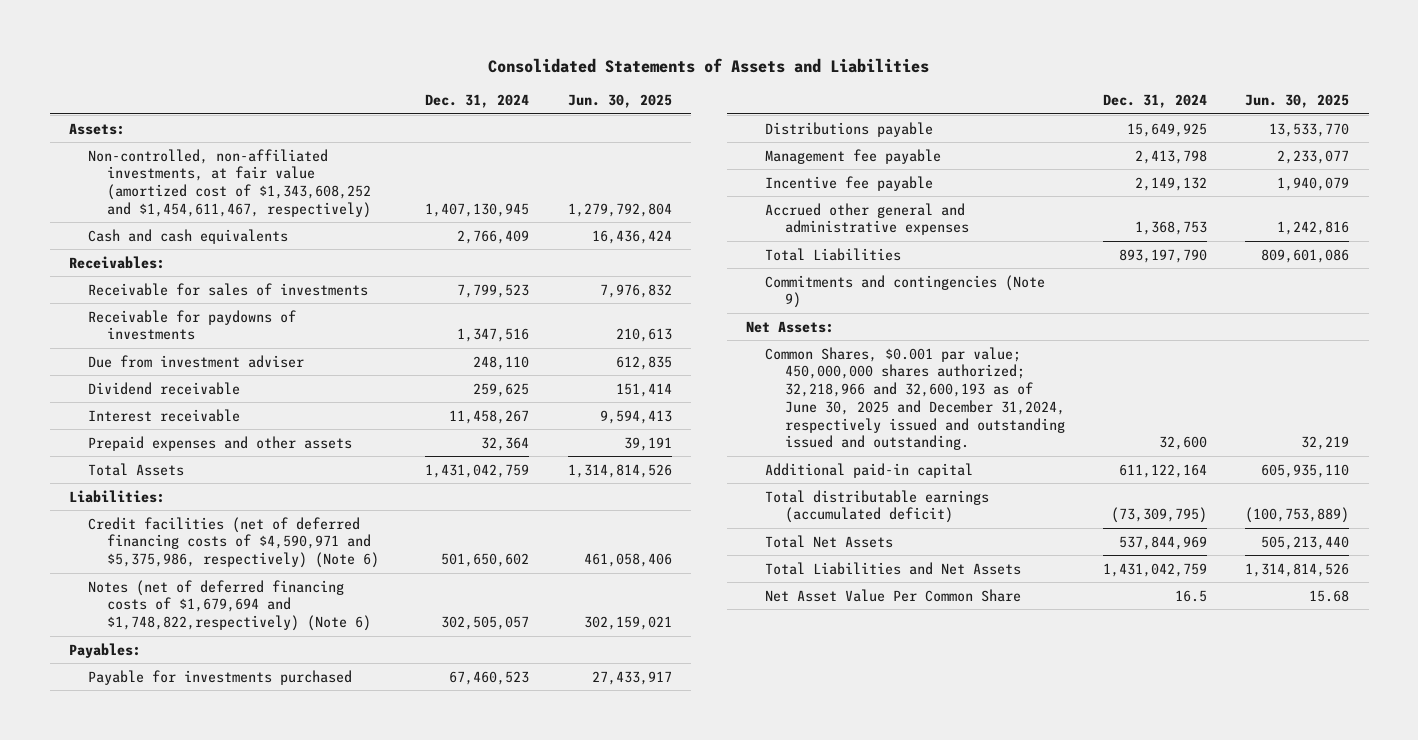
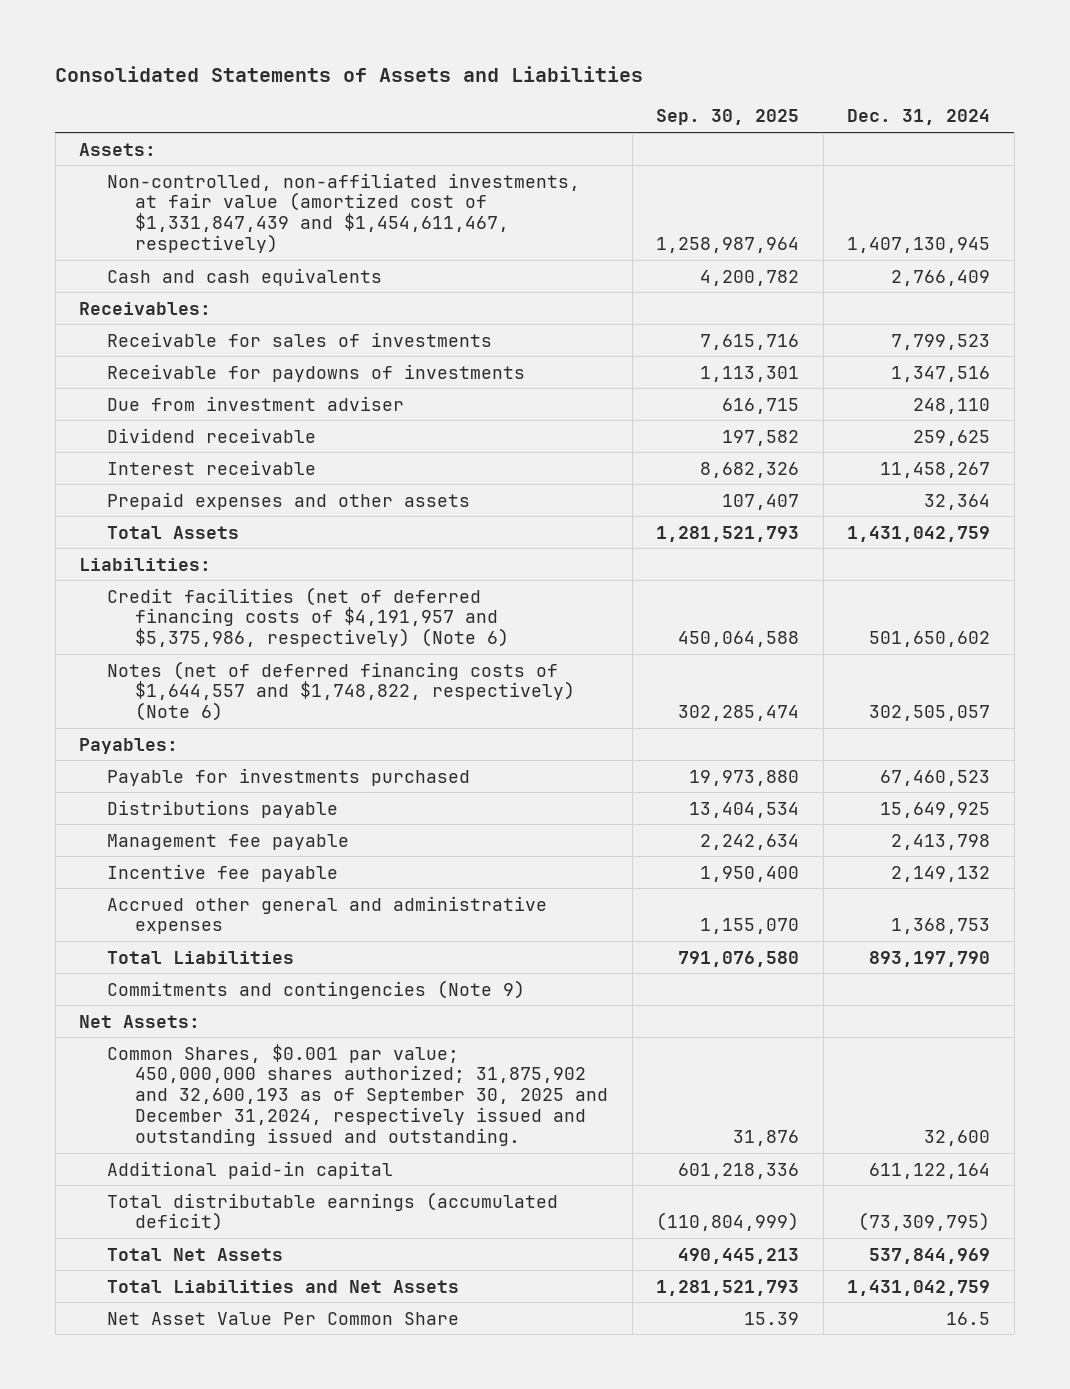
[567,94,672,109] Jun. 30, 2025 -> none
none -> [656,109,800,126] Sep. 30, 2025
[87,148,372,218] Non-controlled, non-affiliated investments, at fair value (amortized cost of $1,343,608,252 and $1,454,611,467, respectively) -> [107,172,581,254] Non-controlled, non-affiliated investments, at fair value (amortized cost of $1,331,847,439 and $1,454,611,467, respectively)
[87,516,380,569] Credit facilities (net of deferred financing costs of $4,590,971 and $5,375,986, respectively) (Note 6) -> [107,586,509,648] Credit facilities (net of deferred financing costs of $4,191,957 and $5,375,986, respectively) (Note 6)
[87,579,372,632] Notes (net of deferred financing costs of $1,679,694 and $1,748,822,respectively) (Note 6) -> [107,660,575,722] Notes (net of deferred financing costs of $1,644,557 and $1,748,822, respectively) (Note 6)
[765,346,1065,451] Common Shares, $0.001 par value; 450,000,000 shares authorized; 32,218,966 and 32,600,193 as of June 30, 2025 and December 31,2024, respectively issued and outstanding issued and outstanding. -> [107,1043,608,1147] Common Shares, $0.001 par value; 450,000,000 shares authorized; 31,875,902 and 32,600,193 as of September 30, 2025 and December 31,2024, respectively issued and outstanding issued and outstanding.

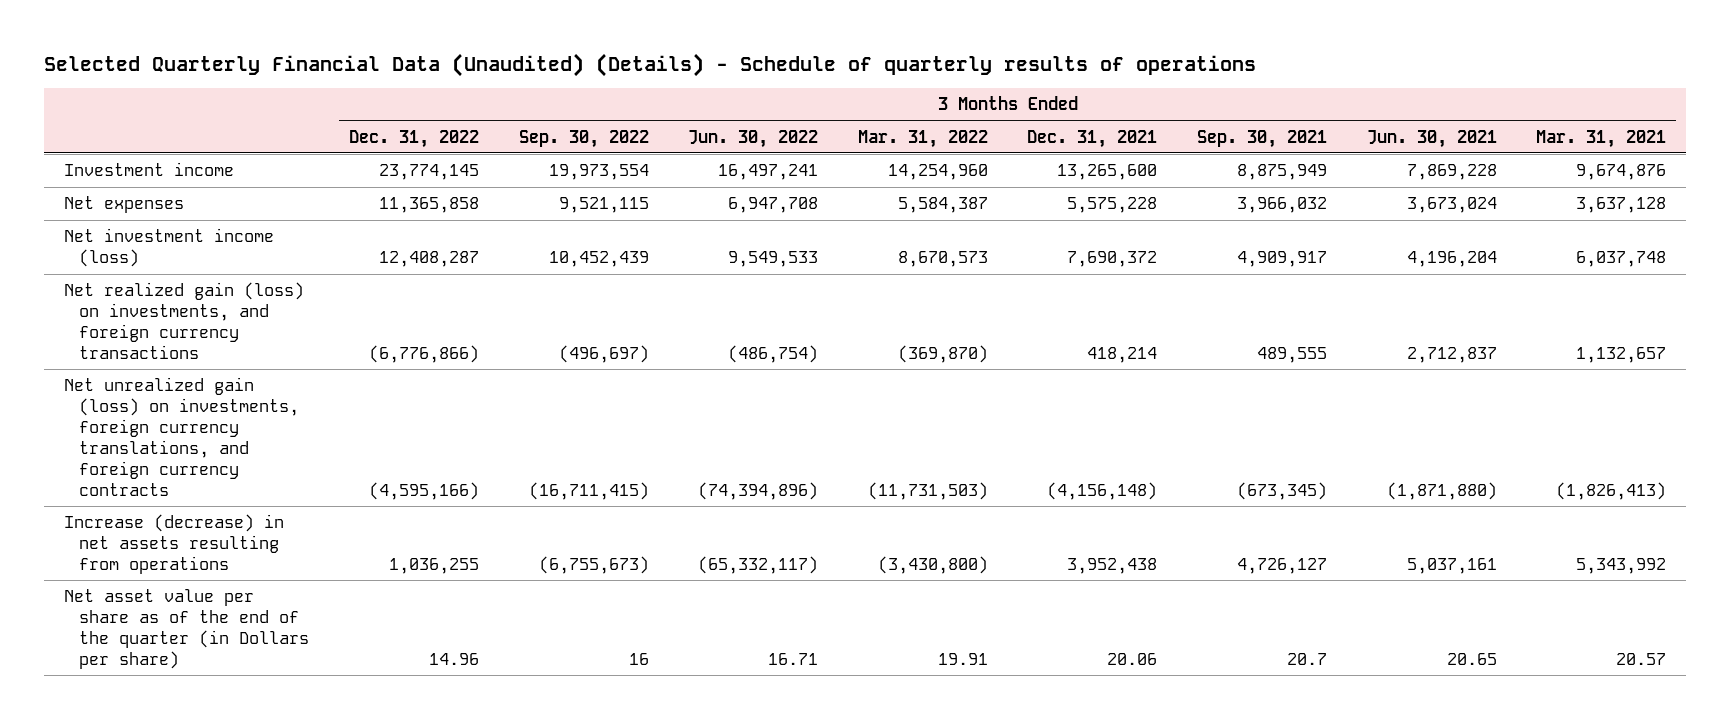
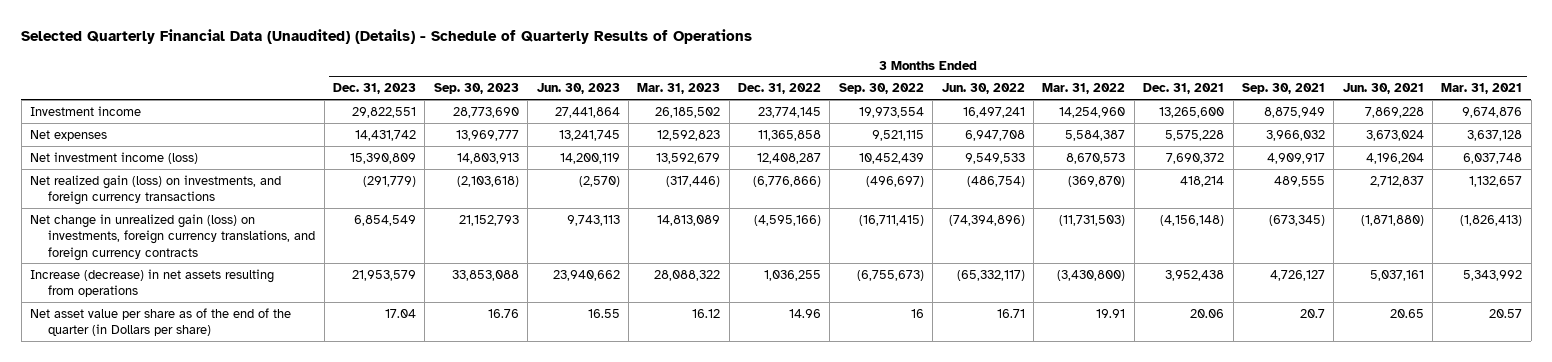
[43,52,1256,77] Selected Quarterly Financial Data (Unaudited) (Details) - Schedule of quarterly results of operations -> [21,29,753,45] Selected Quarterly Financial Data (Unaudited) (Details) - Schedule of Quarterly Results of Operations
none -> [333,83,417,95] Dec. 31, 2023
none -> [433,83,519,95] Sep. 30, 2023
none -> [536,83,620,95] Jun. 30, 2023
none -> [637,83,721,95] Mar. 31, 2023
[63,377,300,497] Net unrealized gain (loss) on investments, foreign currency translations, and foreign currency contracts -> [29,213,316,261] Net change in unrealized gain (loss) on investments, foreign currency translations, and foreign currency contracts

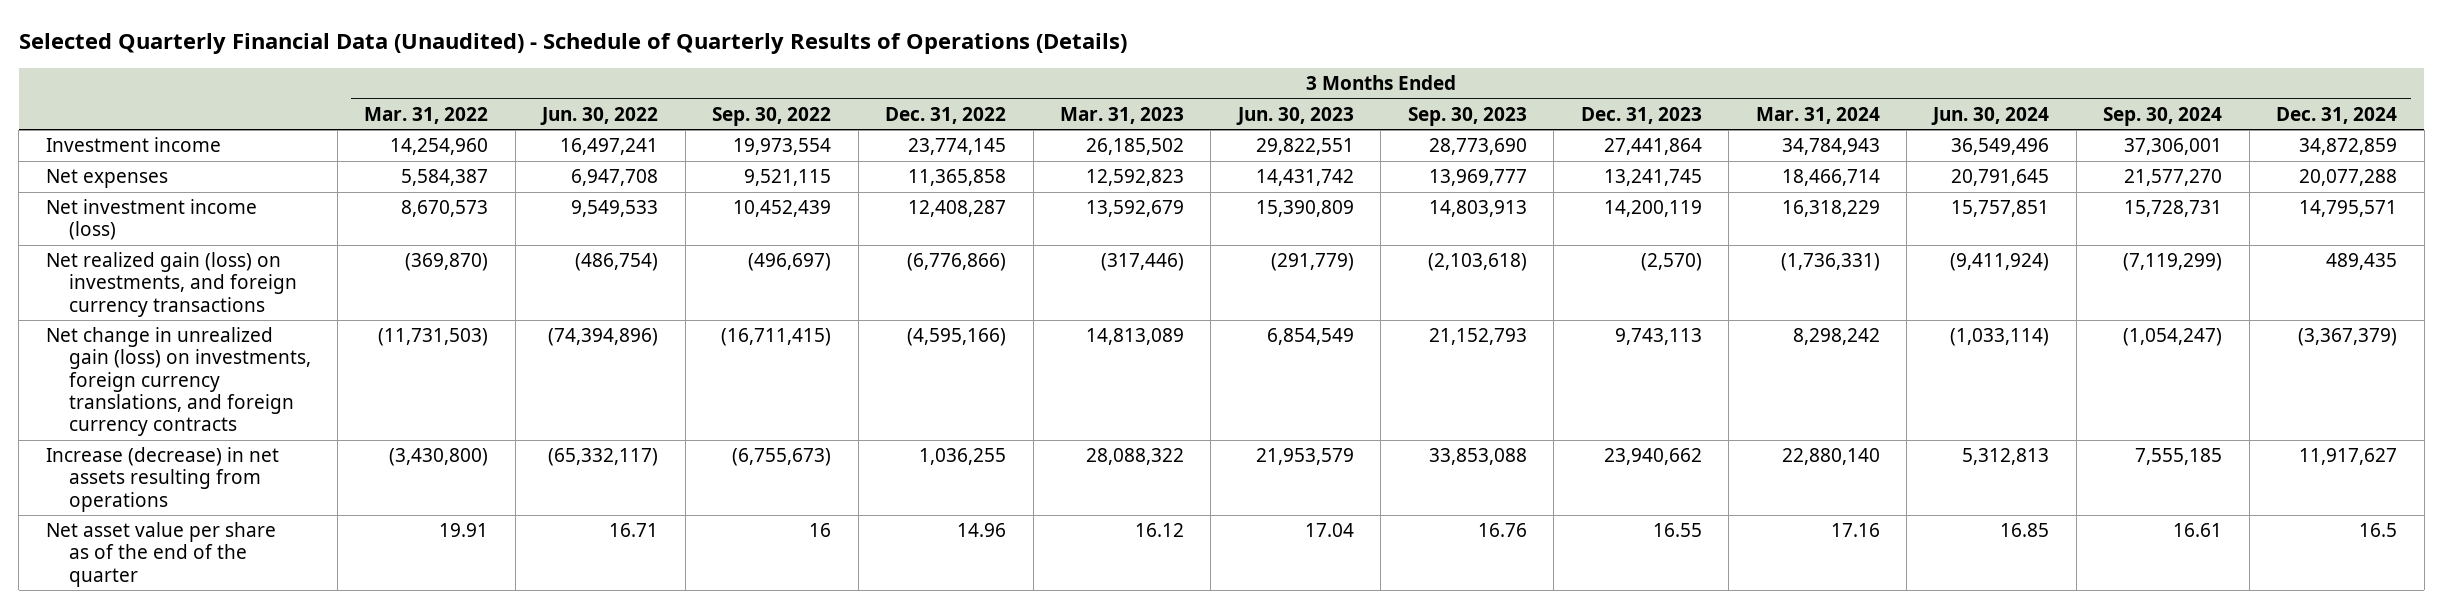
[21,29,753,45] Selected Quarterly Financial Data (Unaudited) (Details) - Schedule of Quarterly Results of Operations -> [18,32,1127,54] Selected Quarterly Financial Data (Unaudited) - Schedule of Quarterly Results of Operations (Details)
[1143,83,1225,95] Dec. 31, 2021 -> none
[1241,83,1325,95] Sep. 30, 2021 -> none
[1342,83,1424,95] Jun. 30, 2021 -> none
[1441,83,1523,95] Mar. 31, 2021 -> none
none -> [1755,106,1880,124] Mar. 31, 2024
none -> [1931,106,2050,125] Jun. 30, 2024
none -> [2103,106,2223,126] Sep. 30, 2024
none -> [2276,106,2398,124] Dec. 31, 2024
[352,106,417,118] 29,822,551 -> [1603,138,1702,156] 27,441,864
[554,106,620,118] 27,441,864 -> [1255,138,1354,156] 29,822,551
[355,129,417,141] 14,431,742 -> [1603,169,1702,187] 13,241,745
[558,129,620,141] 13,241,745 -> [1255,169,1354,187] 14,431,742
[350,152,417,164] 15,390,809 -> [1603,200,1702,218] 14,200,119
[559,152,620,164] 14,200,119 -> [1255,200,1354,218] 15,390,809
[363,175,417,187] (291,779) -> [1640,253,1702,272] (2,570)
[578,175,620,187] (2,570) -> [1270,253,1354,272] (291,779)
[354,214,417,226] 6,854,549 -> [1614,328,1702,346] 9,743,113
[566,214,620,226] 9,743,113 -> [1266,328,1354,346] 6,854,549
[352,269,417,281] 21,953,579 -> [1603,448,1702,466] 23,940,662
[552,269,620,281] 23,940,662 -> [1255,448,1354,466] 21,953,579
[29,307,291,337] Net asset value per share as of the end of the quarter (in Dollars per share) -> [45,522,276,587] Net asset value per share as of the end of the quarter
[385,308,417,318] 17.04 -> [1652,523,1702,538] 16.55
[587,308,620,318] 16.55 -> [1304,523,1354,538] 17.04

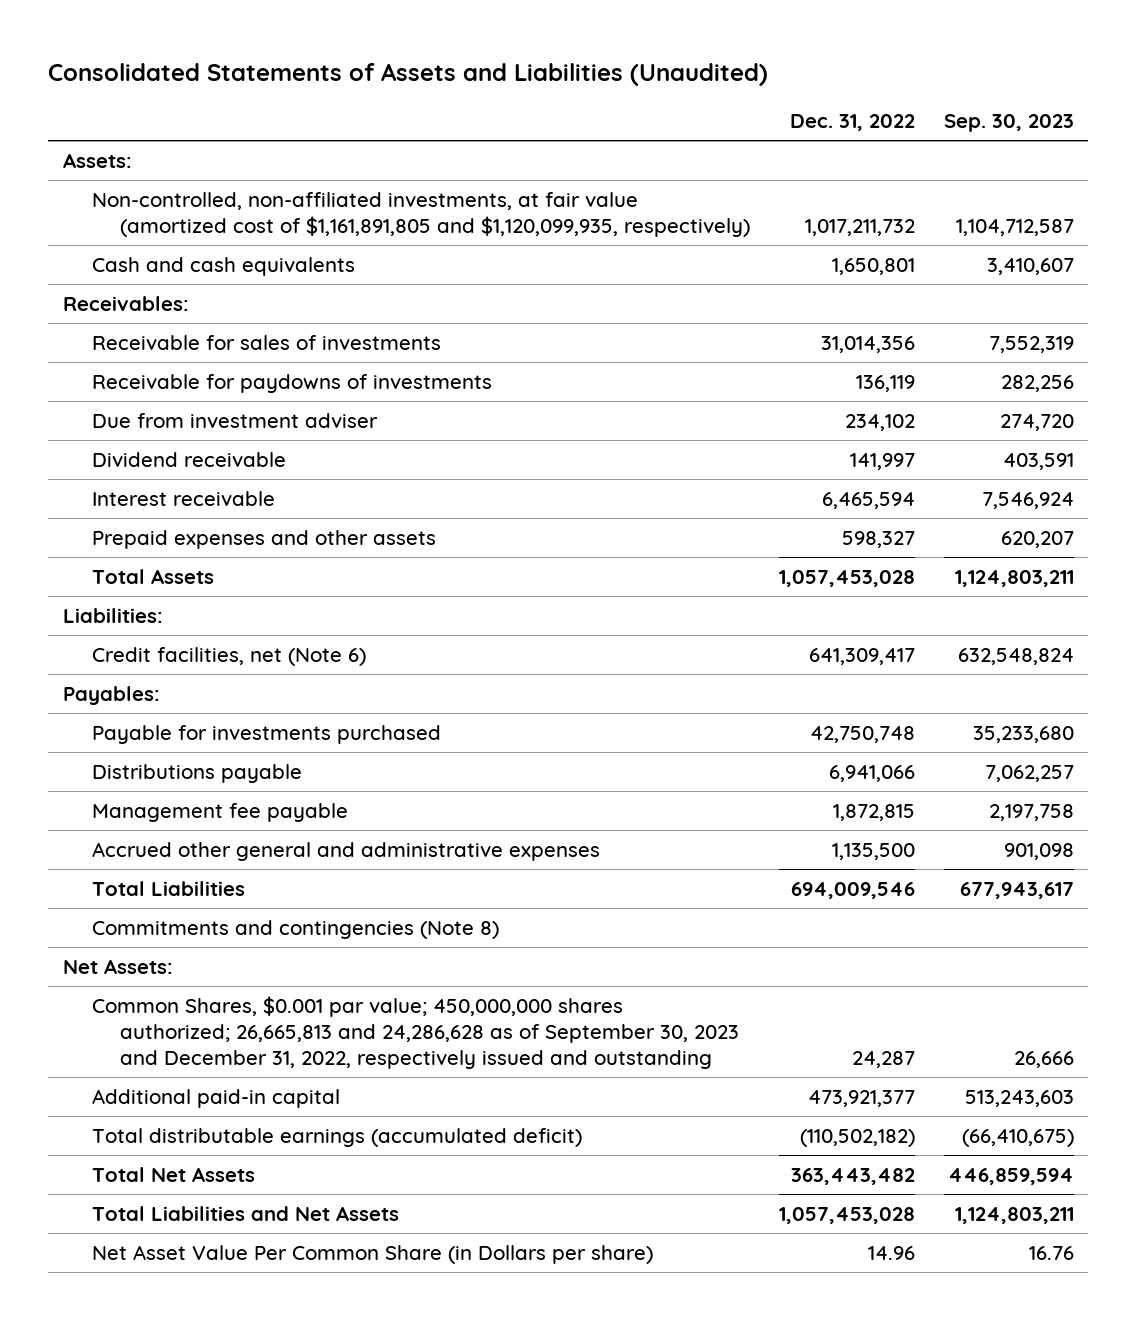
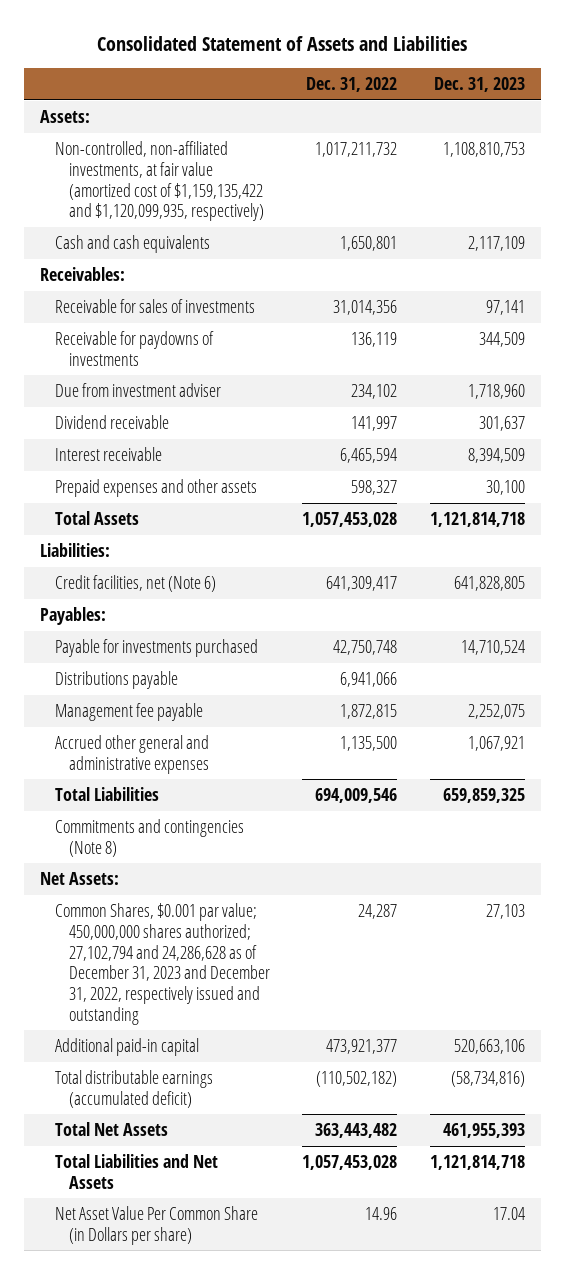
[48,62,769,86] Consolidated Statements of Assets and Liabilities (Unaudited) -> [97,35,468,51] Consolidated Statement of Assets and Liabilities
[943,114,1074,133] Sep. 30, 2023 -> none
none -> [433,77,525,93] Dec. 31, 2023
[91,191,751,238] Non-controlled, non-affiliated investments, at fair value (amortized cost of $1,161,891,805 and $1,120,099,935, respectively) -> [54,140,265,222] Non-controlled, non-affiliated investments, at fair value (amortized cost of $1,159,135,422 and $1,120,099,935, respectively)
[91,995,740,1070] Common Shares, $0.001 par value; 450,000,000 shares authorized; 26,665,813 and 24,286,628 as of September 30, 2023 and December 31, 2022, respectively issued and outstanding -> [54,902,271,1025] Common Shares, $0.001 par value; 450,000,000 shares authorized; 27,102,794 and 24,286,628 as of December 31, 2023 and December 31, 2022, respectively issued and outstanding

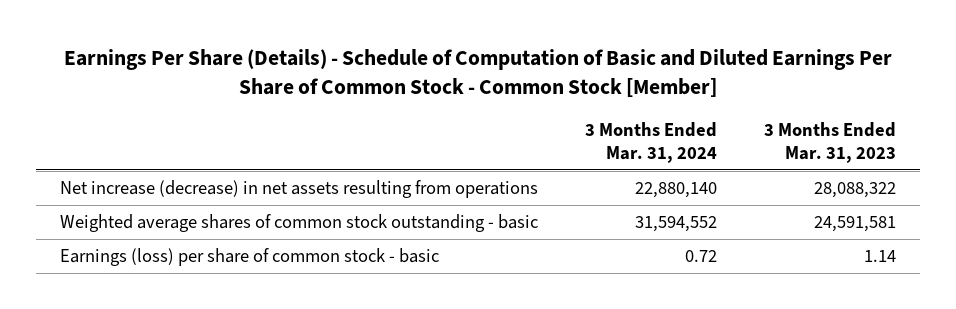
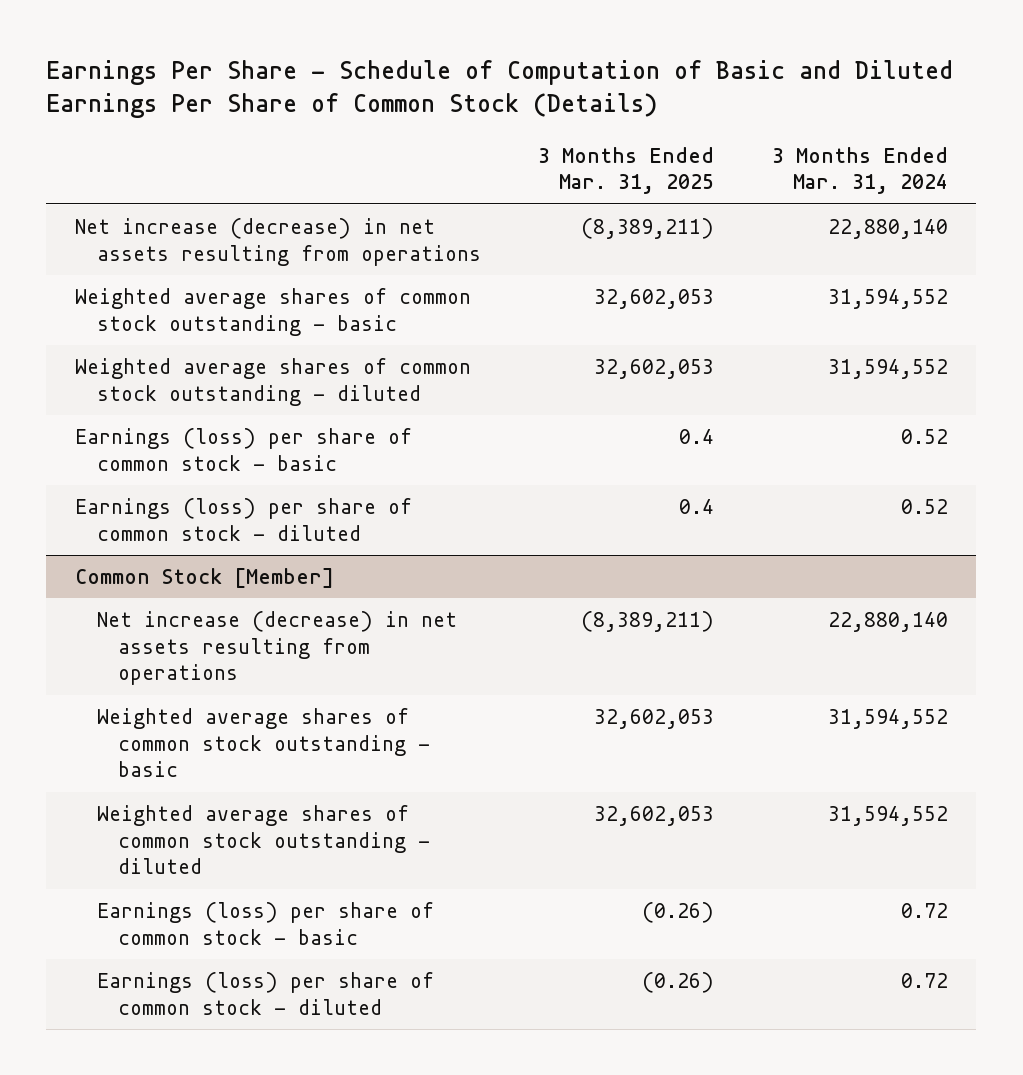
[64,48,893,97] Earnings Per Share (Details) - Schedule of Computation of Basic and Diluted Earnings Per Share of Common Stock - Common Stock [Member] -> [46,60,954,119] Earnings Per Share - Schedule of Computation of Basic and Diluted Earnings Per Share of Common Stock (Details)
[764,121,897,163] 3 Months Ended Mar. 31, 2023 -> none
none -> [538,146,715,195] 3 Months Ended Mar. 31, 2025
none -> [75,357,472,406] Weighted average shares of common stock outstanding - diluted
none -> [75,427,413,471] Earnings (loss) per share of common stock - basic
none -> [75,497,413,541] Earnings (loss) per share of common stock - diluted
none -> [75,567,335,588] Common Stock [Member]
none -> [96,610,457,686] Net increase (decrease) in net assets resulting from operations
none -> [96,707,431,778] Weighted average shares of common stock outstanding - basic
none -> [96,804,431,875] Weighted average shares of common stock outstanding - diluted
none -> [96,971,434,1015] Earnings (loss) per share of common stock - diluted

